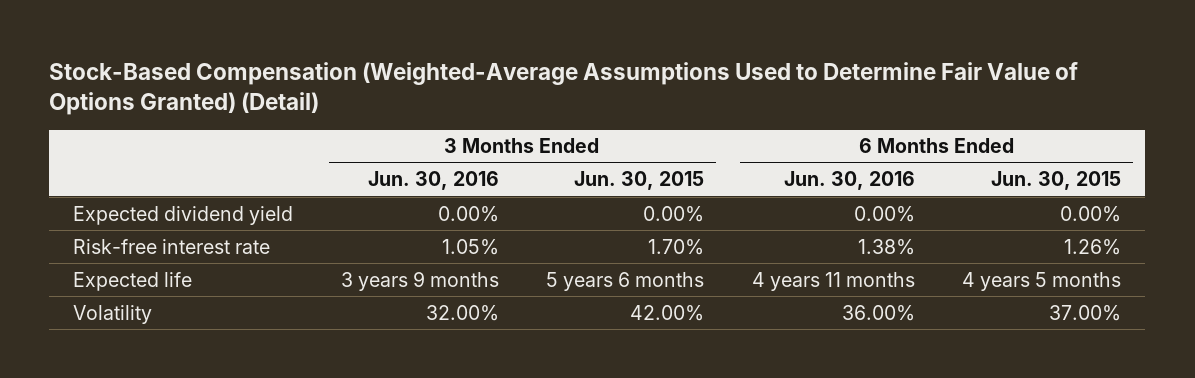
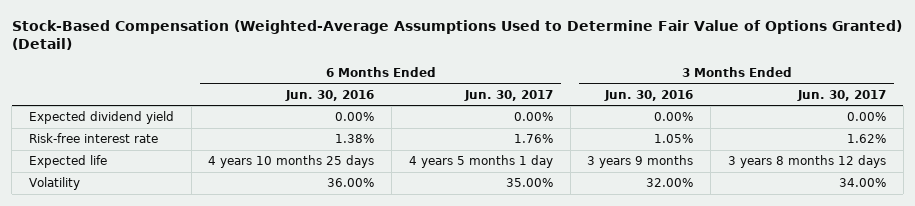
[574,171,705,191] Jun. 30, 2015 -> none
[991,171,1122,191] Jun. 30, 2015 -> none
none -> [463,89,553,101] Jun. 30, 2017
none -> [796,89,886,101] Jun. 30, 2017
[751,271,915,291] 4 years 11 months -> [208,155,375,169] 4 years 10 months 25 days

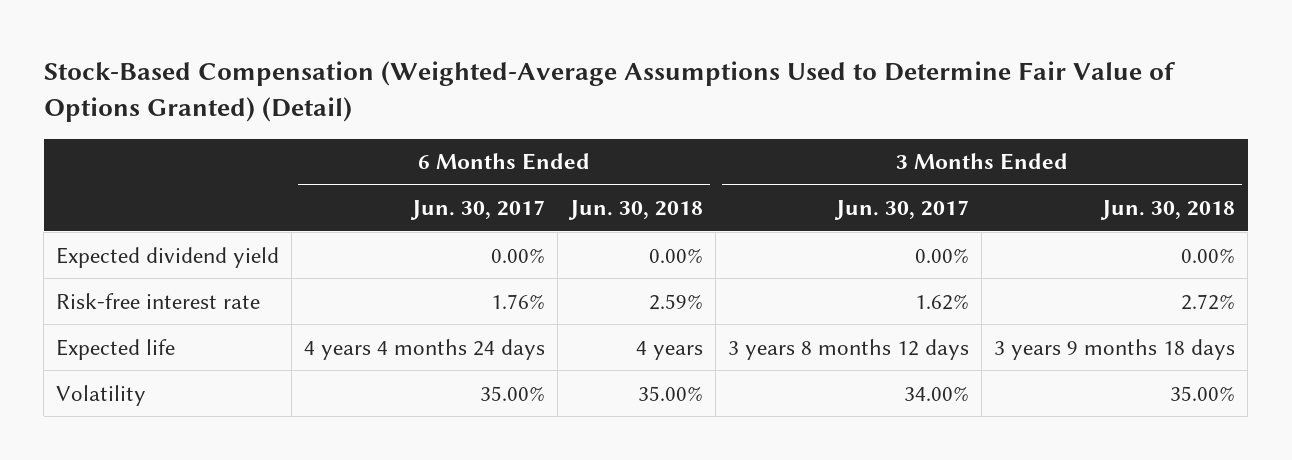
[285,89,375,101] Jun. 30, 2016 -> none
[604,89,694,101] Jun. 30, 2016 -> none
none -> [568,200,704,221] Jun. 30, 2018
none -> [1100,200,1236,221] Jun. 30, 2018
[408,155,553,169] 4 years 5 months 1 day -> [304,338,546,360] 4 years 4 months 24 days

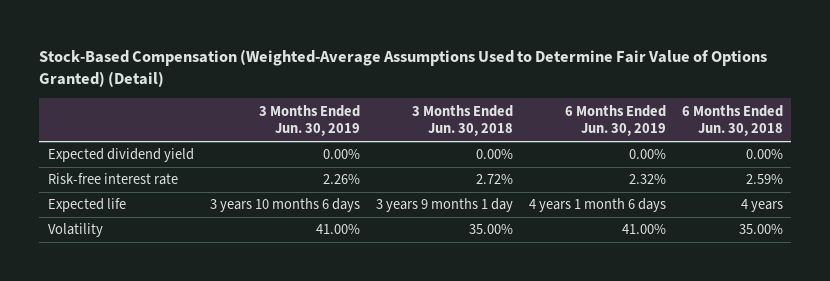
[410,200,546,221] Jun. 30, 2017 -> none
[834,200,970,221] Jun. 30, 2017 -> none
none -> [258,104,360,137] 3 Months Ended Jun. 30, 2019
none -> [564,104,666,137] 6 Months Ended Jun. 30, 2019
[994,338,1236,360] 3 years 9 months 18 days -> [375,198,513,213] 3 years 9 months 1 day

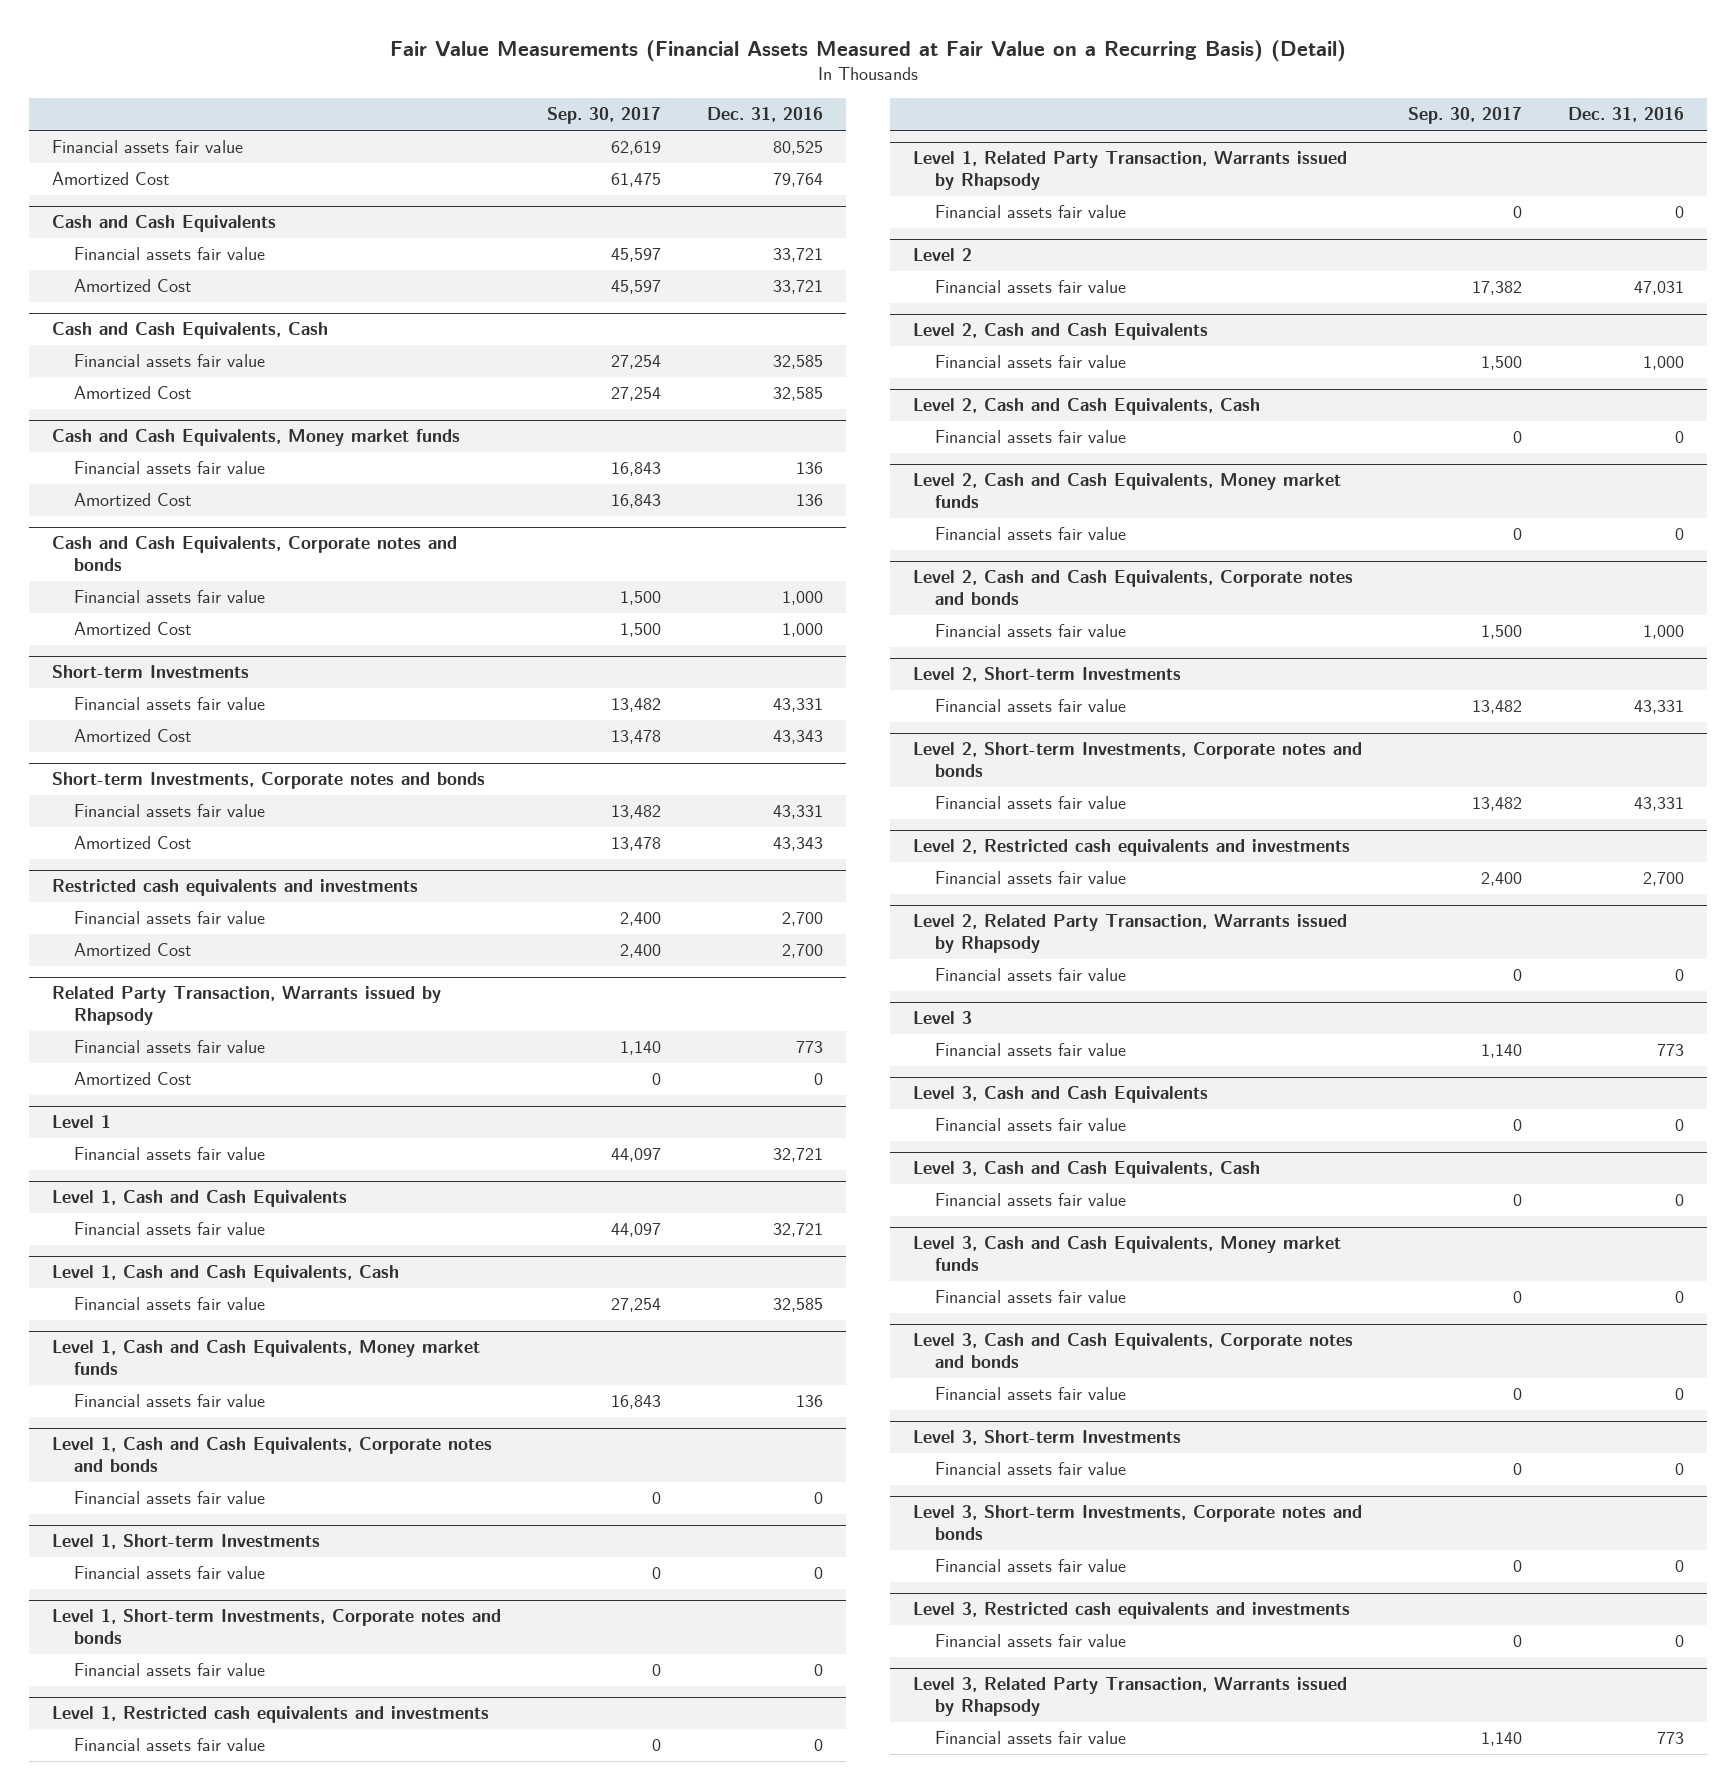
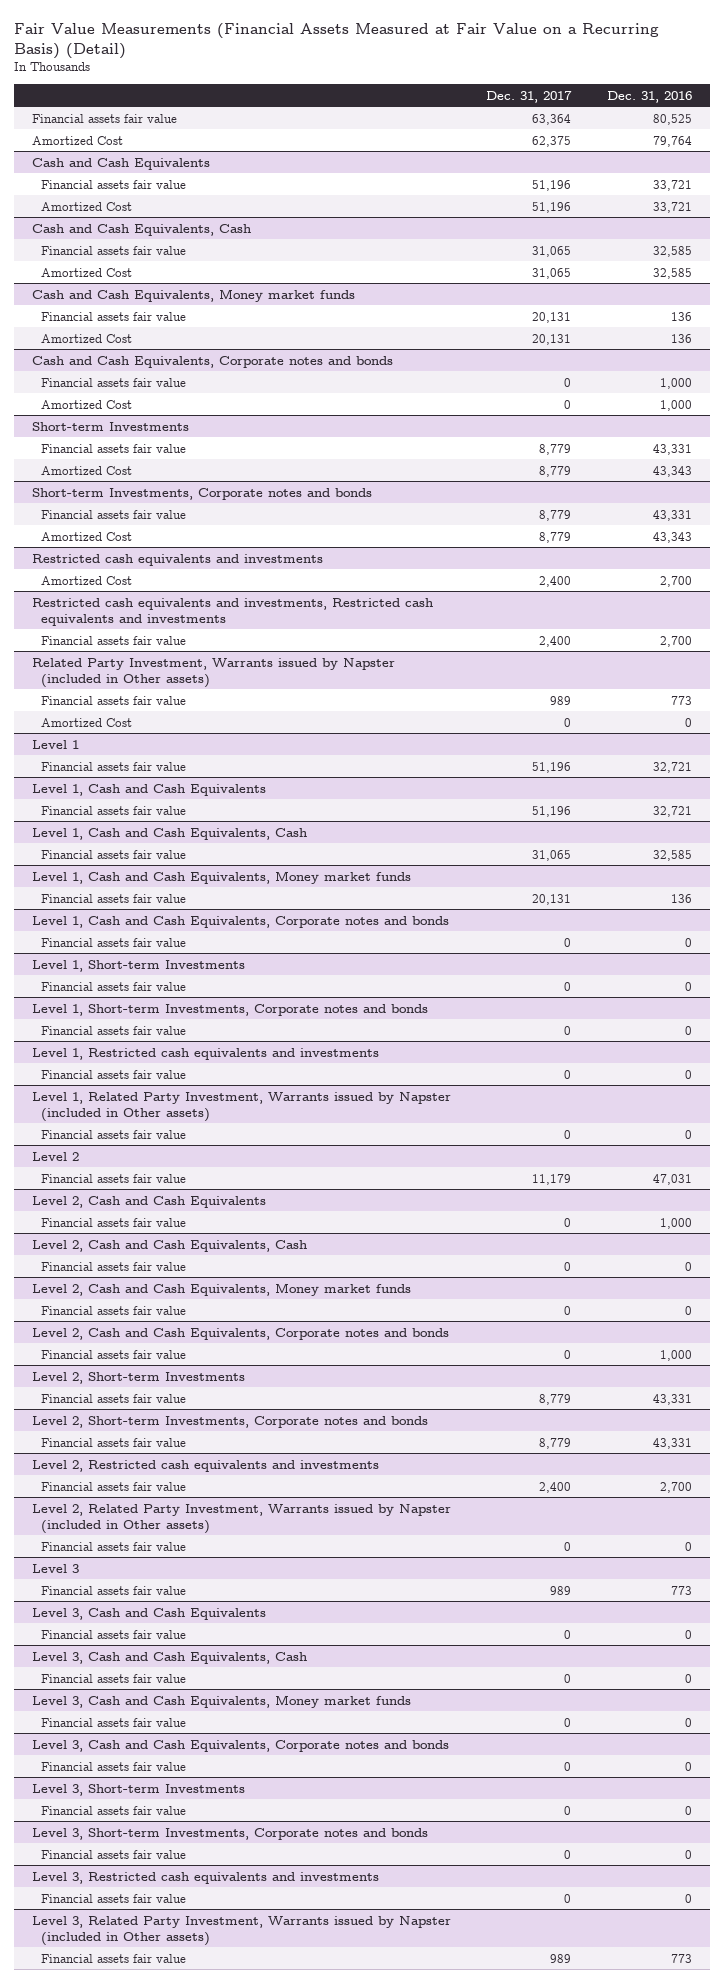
[546,107,661,125] Sep. 30, 2017 -> none
none -> [486,90,573,103] Dec. 31, 2017
[74,911,266,925] Financial assets fair value -> none
[51,986,441,1026] Related Party Transaction, Warrants issued by Rhapsody -> none
none -> [31,597,433,626] Restricted cash equivalents and investments, Restricted cash equivalents and investments
none -> [40,635,186,645] Financial assets fair value
none -> [31,657,395,688] Related Party Investment, Warrants issued by Napster (included in Other assets)
[912,151,1347,191] Level 1, Related Party Transaction, Warrants issued by Rhapsody -> none
none -> [31,1091,451,1122] Level 1, Related Party Investment, Warrants issued by Napster (included in Other assets)
[912,914,1347,954] Level 2, Related Party Transaction, Warrants issued by Rhapsody -> none
none -> [31,1503,451,1534] Level 2, Related Party Investment, Warrants issued by Napster (included in Other assets)
[912,1677,1347,1717] Level 3, Related Party Transaction, Warrants issued by Rhapsody -> none
none -> [31,1915,451,1946] Level 3, Related Party Investment, Warrants issued by Napster (included in Other assets)

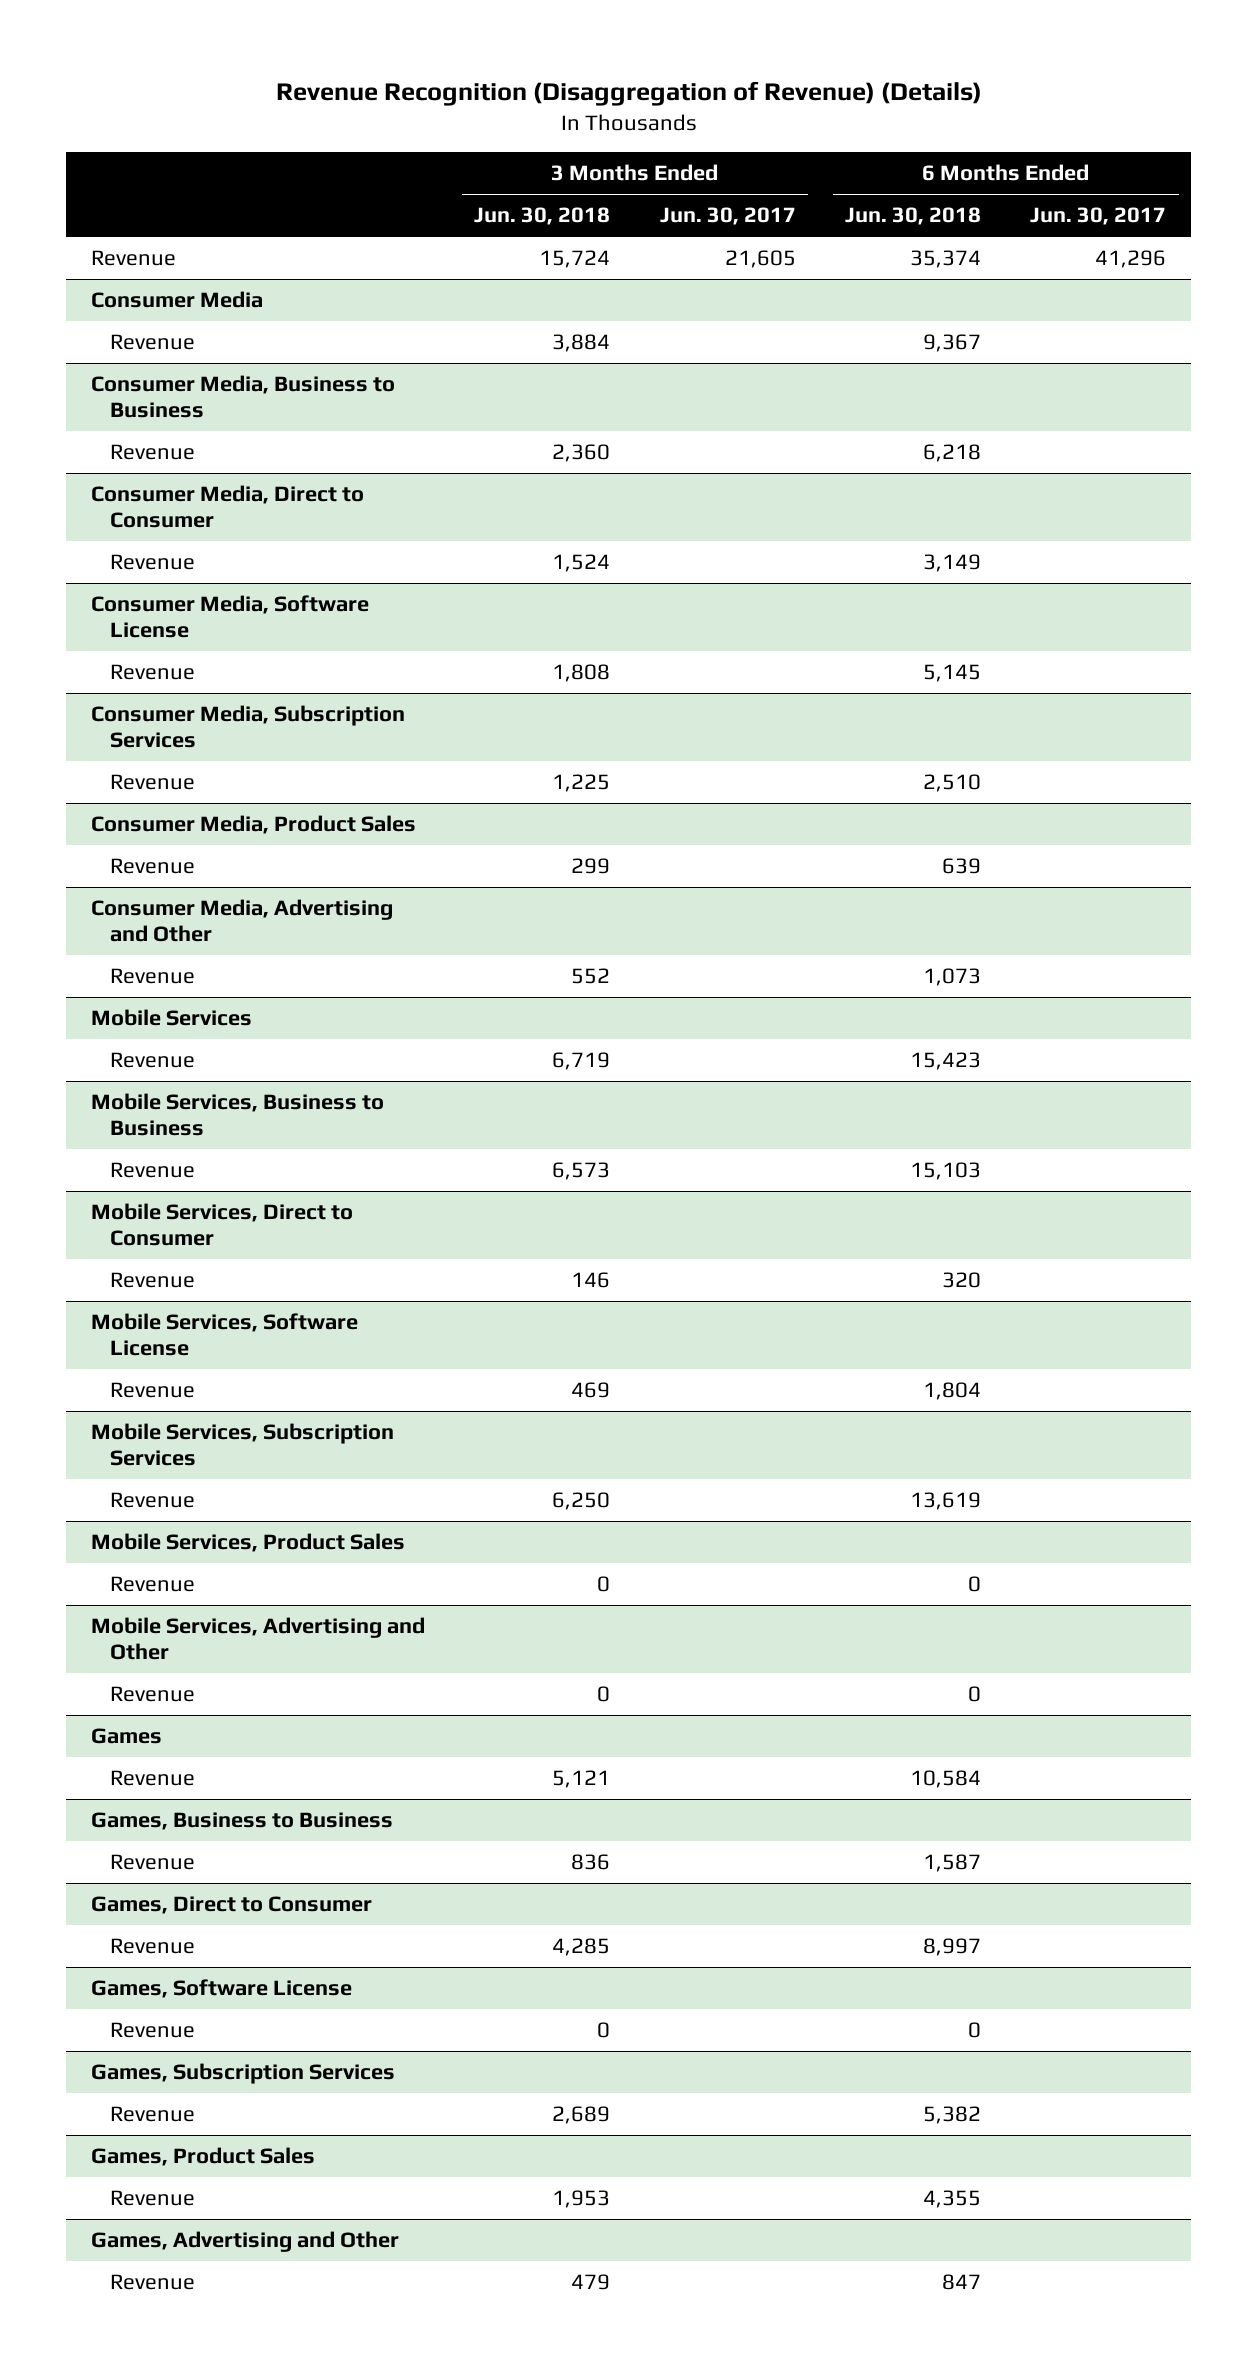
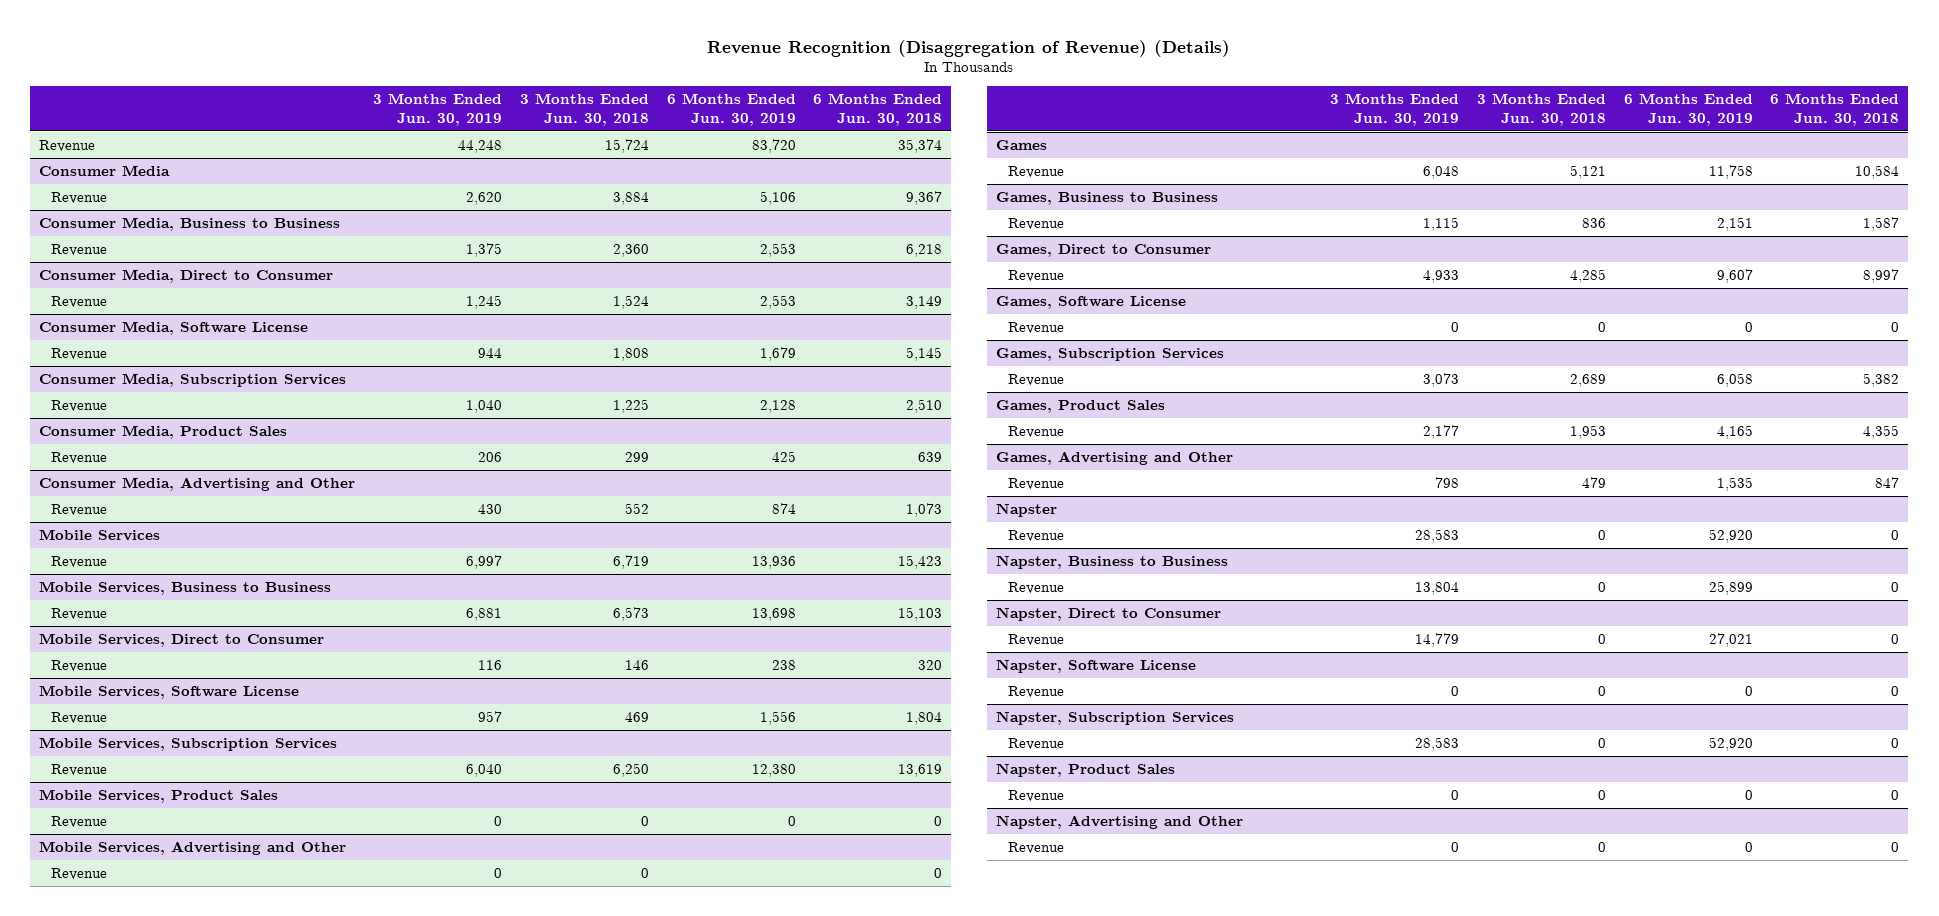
[659,207,796,226] Jun. 30, 2017 -> none
[1030,207,1167,226] Jun. 30, 2017 -> none
none -> [372,93,502,126] 3 Months Ended Jun. 30, 2019
none -> [666,93,796,126] 6 Months Ended Jun. 30, 2019
none -> [996,502,1058,517] Napster
none -> [1007,529,1064,542] Revenue
none -> [996,554,1229,569] Napster, Business to Business
none -> [1007,581,1064,594] Revenue
none -> [996,606,1222,621] Napster, Direct to Consumer
none -> [1007,633,1064,646] Revenue
none -> [996,658,1197,673] Napster, Software License
none -> [1007,685,1064,698] Revenue
none -> [996,710,1235,725] Napster, Subscription Services
none -> [1007,737,1064,750] Revenue
none -> [996,762,1176,777] Napster, Product Sales
none -> [1007,789,1064,802] Revenue
none -> [996,814,1244,829] Napster, Advertising and Other
none -> [1007,841,1064,854] Revenue

